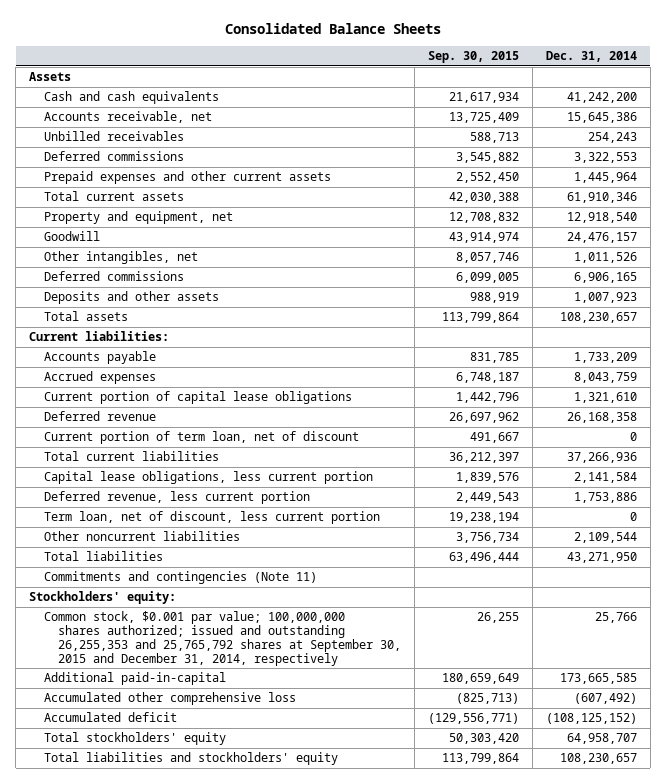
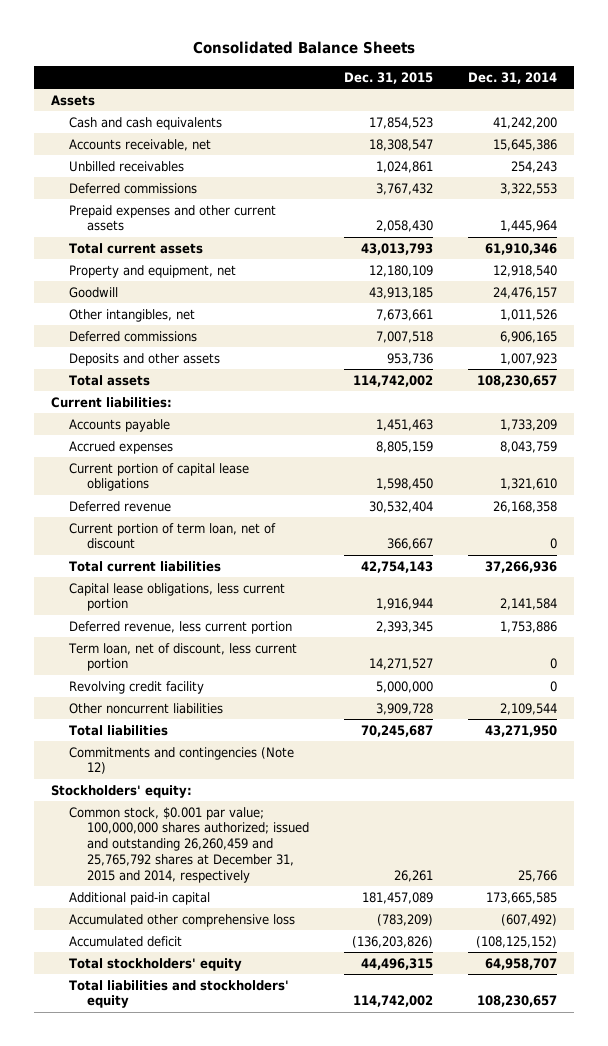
[427,51,519,64] Sep. 30, 2015 -> none
none -> [344,71,434,84] Dec. 31, 2015
none -> [69,680,205,694] Revolving credit facility
[43,571,317,585] Commitments and contingencies (Note 11) -> [69,746,295,775] Commitments and contingencies (Note 12)
[43,611,401,666] Common stock, $0.001 par value; 100,000,000 shares authorized; issued and outstanding 26,255,353 and 25,765,792 shares at September 30, 2015 and December 31, 2014, respectively -> [69,806,310,883] Common stock, $0.001 par value; 100,000,000 shares authorized; issued and outstanding 26,260,459 and 25,765,792 shares at December 31, 2015 and 2014, respectively
[43,672,226,686] Additional paid-in-capital -> [69,891,211,905] Additional paid-in capital

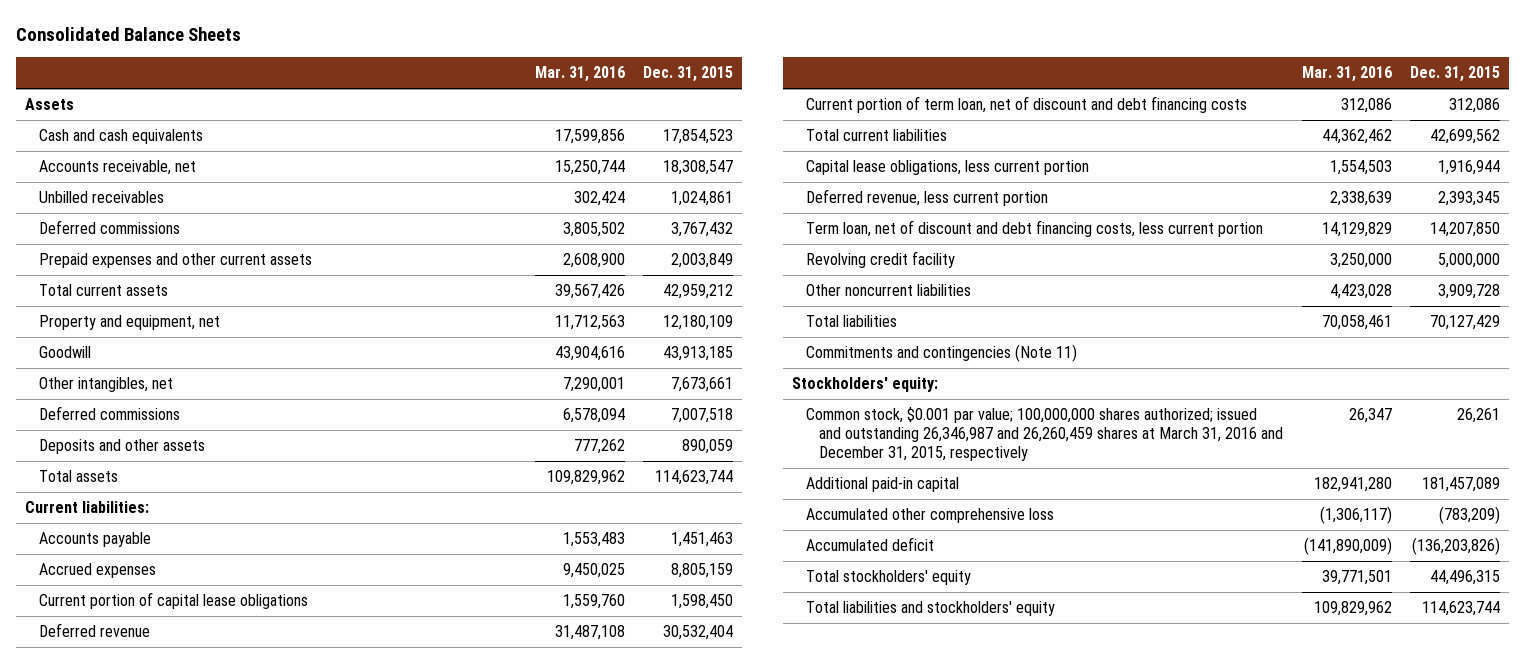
[467,71,557,84] Dec. 31, 2014 -> none
none -> [534,66,625,83] Mar. 31, 2016
[376,220,434,233] 2,058,430 -> [671,253,734,269] 2,003,849
[361,242,434,255] 43,013,793 -> [663,284,734,300] 42,959,212
[387,352,434,365] 953,736 -> [682,439,734,455] 890,059
[353,374,434,387] 114,742,002 -> [655,470,734,486] 114,623,744
[69,522,277,550] Current portion of term loan, net of discount -> [805,96,1247,114] Current portion of term loan, net of discount and debt financing costs
[387,538,434,551] 366,667 -> [1448,98,1500,114] 312,086
[361,560,434,573] 42,754,143 -> [1429,129,1500,145] 42,699,562
[68,642,298,672] Term loan, net of discount, less current portion -> [805,220,1263,238] Term loan, net of discount and debt financing costs, less current portion
[369,658,434,671] 14,271,527 -> [1429,222,1500,238] 14,207,850
[361,724,434,737] 70,245,687 -> [1429,315,1500,331] 70,127,429
[69,746,295,775] Commitments and contingencies (Note 12) -> [805,344,1077,363] Commitments and contingencies (Note 11)
[69,806,310,883] Common stock, $0.001 par value; 100,000,000 shares authorized; issued and outstanding 26,260,459 and 25,765,792 shares at December 31, 2015 and 2014, respectively -> [805,407,1284,462] Common stock, $0.001 par value; 100,000,000 shares authorized; issued and outstanding 26,346,987 and 26,260,459 shares at March 31, 2016 and December 31, 2015, respectively
[353,995,434,1008] 114,742,002 -> [1421,601,1500,617] 114,623,744

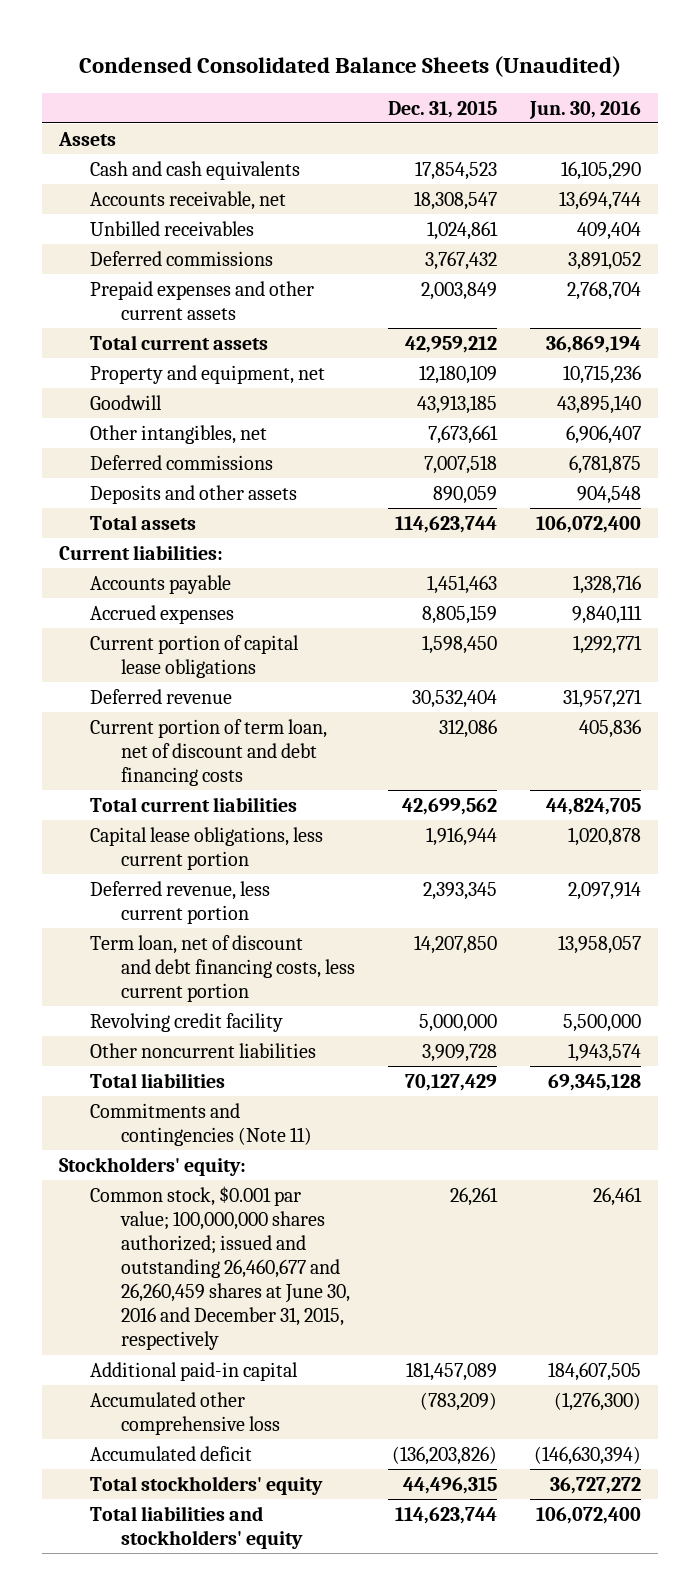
[15,26,241,41] Consolidated Balance Sheets -> [79,56,622,78] Condensed Consolidated Balance Sheets (Unaudited)
[534,66,625,83] Mar. 31, 2016 -> none
none -> [529,100,642,119] Jun. 30, 2016
[805,407,1284,462] Common stock, $0.001 par value; 100,000,000 shares authorized; issued and outstanding 26,346,987 and 26,260,459 shares at March 31, 2016 and December 31, 2015, respectively -> [90,1185,351,1351] Common stock, $0.001 par value; 100,000,000 shares authorized; issued and outstanding 26,460,677 and 26,260,459 shares at June 30, 2016 and December 31, 2015, respectively

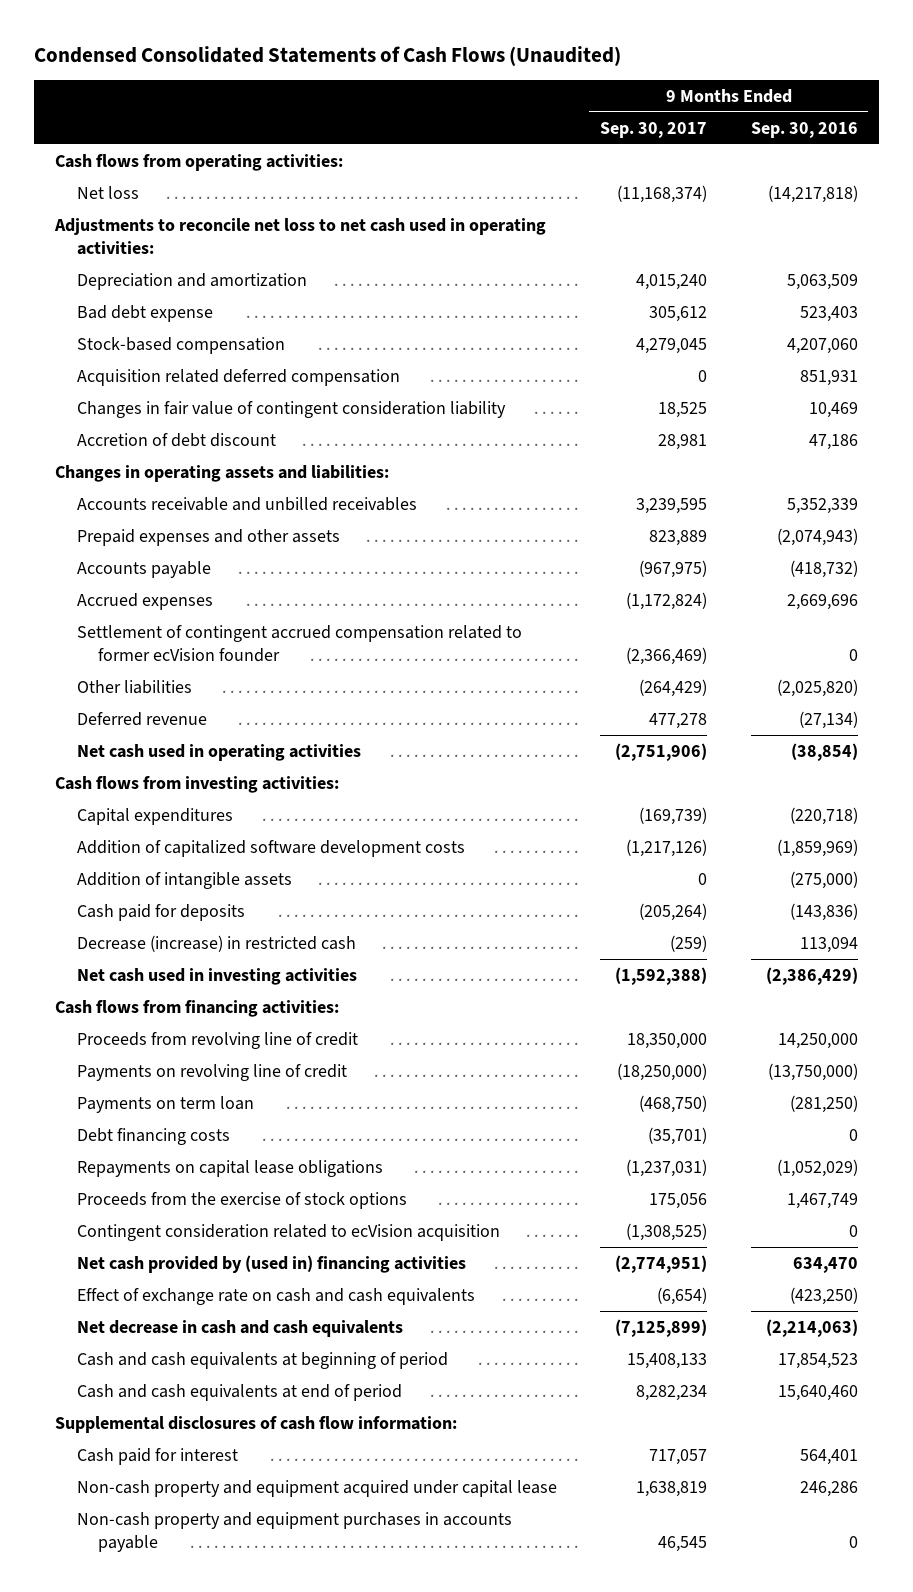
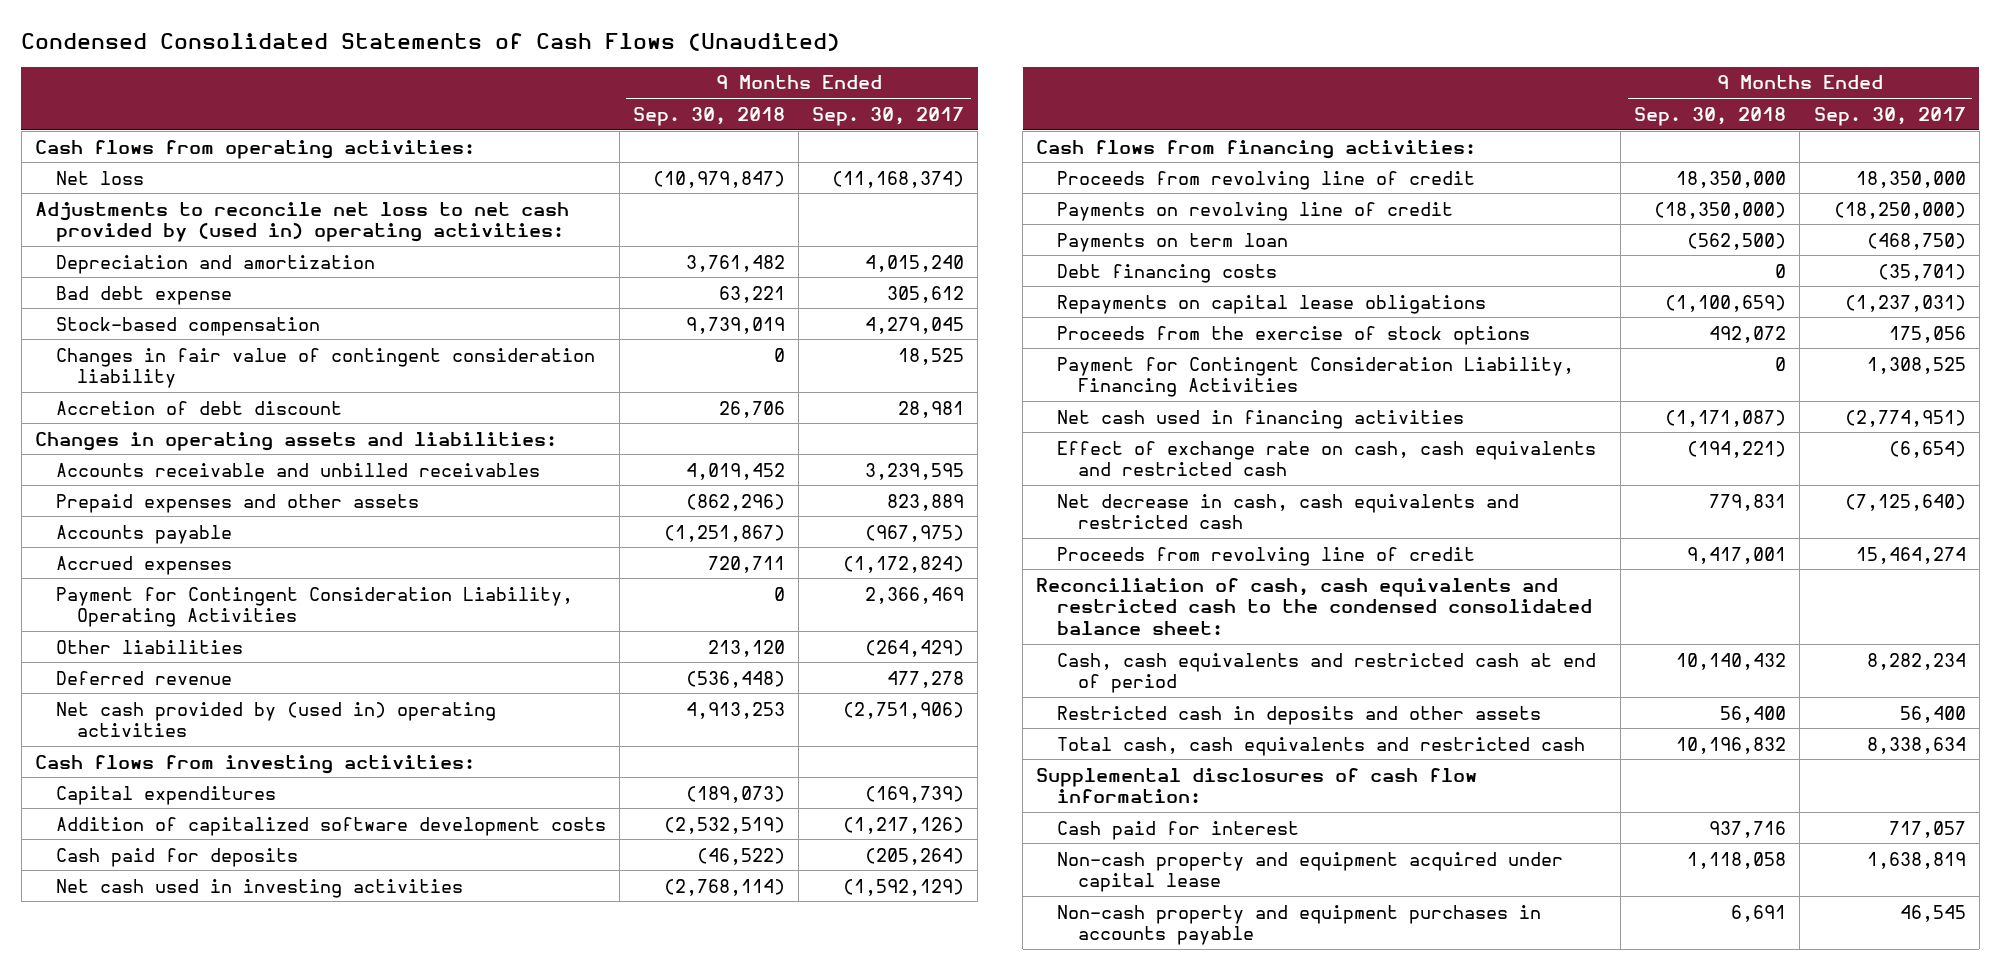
[750,121,858,138] Sep. 30, 2016 -> none
none -> [633,106,786,126] Sep. 30, 2018
[54,217,547,255] Adjustments to reconcile net loss to net cash used in operating activities: -> [34,201,569,243] Adjustments to reconcile net loss to net cash provided by (used in) operating activities:
[76,368,400,386] Acquisition related deferred compensation -> none
[76,624,522,662] Settlement of contingent accrued compensation related to former ecVision founder -> none
none -> [55,586,573,628] Payment for Contingent Consideration Liability, Operating Activities
[76,743,361,761] Net cash used in operating activities -> [55,701,496,738] Net cash provided by (used in) operating activities
[76,871,292,889] Addition of intangible assets -> none
[76,934,356,952] Decrease (increase) in restricted cash -> none
[615,966,708,985] (1,592,388) -> [843,878,965,896] (1,592,129)
[76,1223,500,1241] Contingent consideration related to ecVision acquisition -> none
[76,1383,402,1401] Cash and cash equivalents at end of period -> none
none -> [1057,356,1575,398] Payment for Contingent Consideration Liability, Financing Activities
[76,1254,466,1273] Net cash provided by (used in) financing activities -> [1057,409,1465,429] Net cash used in financing activities
[76,1287,475,1305] Effect of exchange rate on cash and cash equivalents -> [1057,440,1597,477] Effect of exchange rate on cash, cash equivalents and restricted cash
[76,1319,403,1337] Net decrease in cash and cash equivalents -> [1057,493,1520,530] Net decrease in cash, cash equivalents and restricted cash
[615,1318,708,1337] (7,125,899) -> [1844,493,1966,511] (7,125,640)
none -> [1057,546,1476,566] Proceeds from revolving line of credit
none -> [1036,577,1593,635] Reconciliation of cash, cash equivalents and restricted cash to the condensed consolidated balance sheet:
[76,1351,448,1369] Cash and cash equivalents at beginning of period -> [1057,652,1597,694] Cash, cash equivalents and restricted cash at end of period
[627,1352,708,1369] 15,408,133 -> [1866,652,1966,670] 8,282,234
none -> [1057,705,1542,725] Restricted cash in deposits and other assets
none -> [1057,736,1586,756] Total cash, cash equivalents and restricted cash

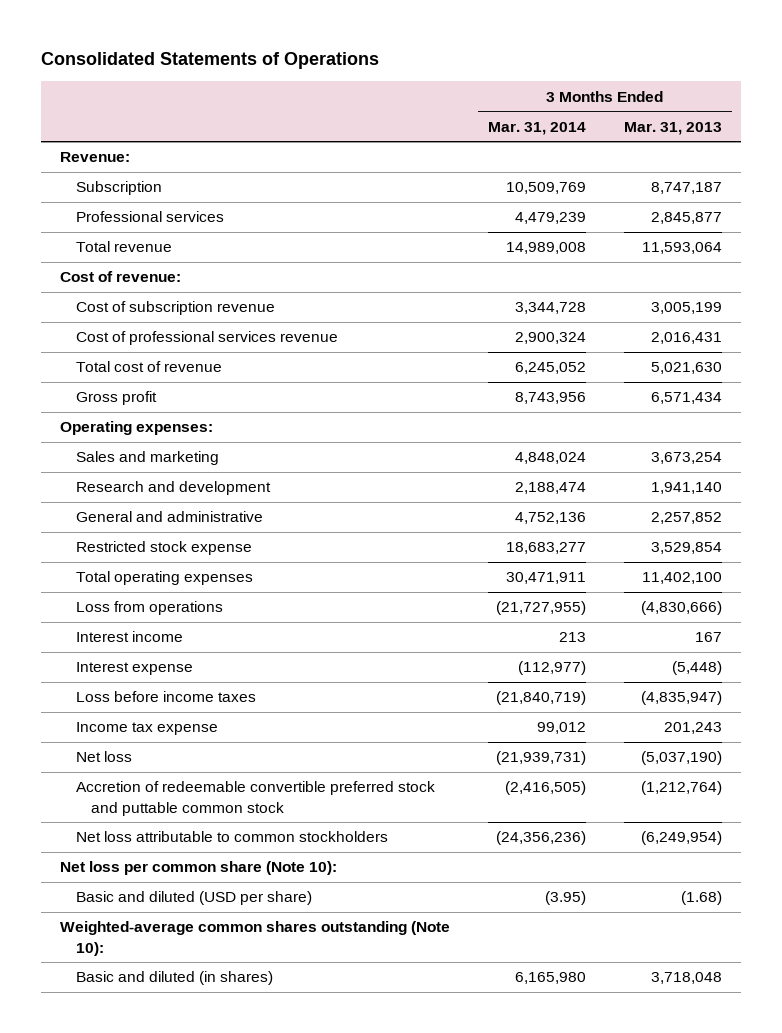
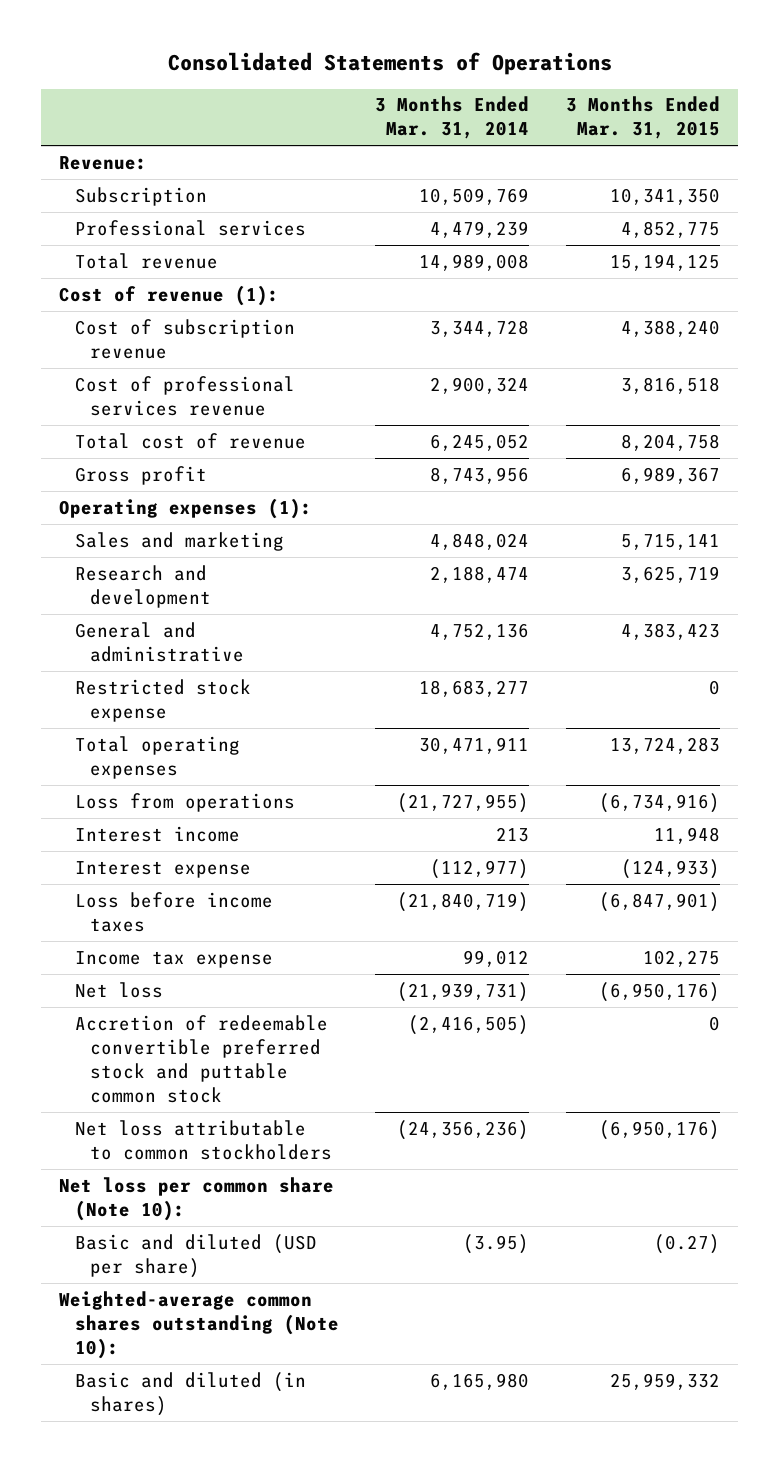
[624,121,723,135] Mar. 31, 2013 -> none
none -> [565,96,720,140] 3 Months Ended Mar. 31, 2015
[59,271,181,283] Cost of revenue: -> [59,284,280,306] Cost of revenue (1):
[59,421,213,436] Operating expenses: -> [59,497,313,519] Operating expenses (1):

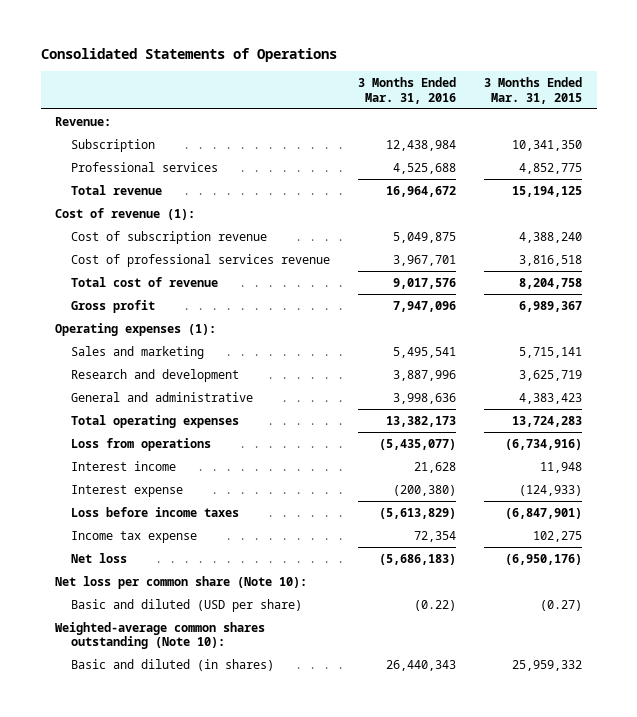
[375,96,530,140] 3 Months Ended Mar. 31, 2014 -> none
none -> [358,76,457,104] 3 Months Ended Mar. 31, 2016
[74,678,251,722] Restricted stock expense -> none
[74,1014,328,1103] Accretion of redeemable convertible preferred stock and puttable common stock -> none
[74,1119,333,1160] Net loss attributable to common stockholders -> none

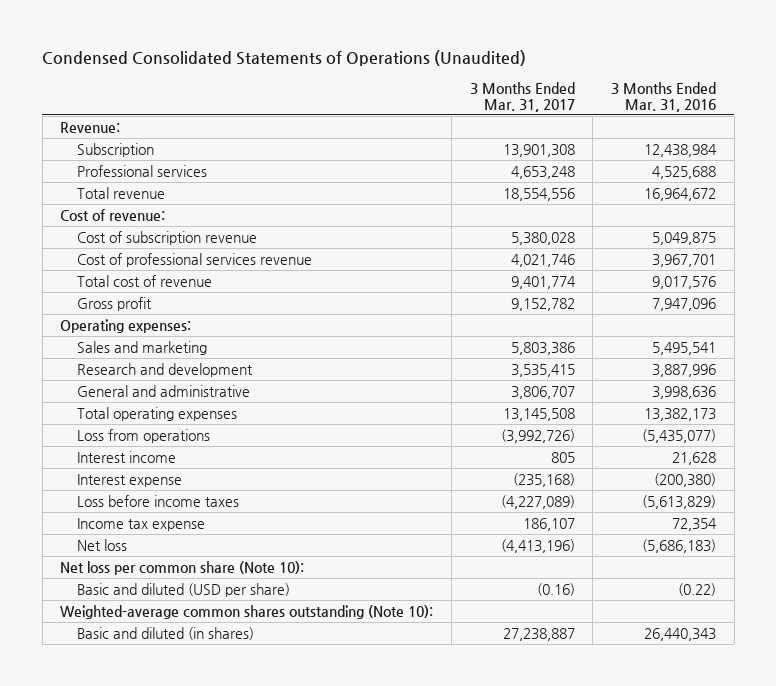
[40,48,337,63] Consolidated Statements of Operations -> [42,50,527,67] Condensed Consolidated Statements of Operations (Unaudited)
[484,76,583,104] 3 Months Ended Mar. 31, 2015 -> none
none -> [469,81,575,112] 3 Months Ended Mar. 31, 2017
[54,207,195,220] Cost of revenue (1): -> [60,208,166,221] Cost of revenue:
[54,322,216,336] Operating expenses (1): -> [60,318,192,333] Operating expenses:

